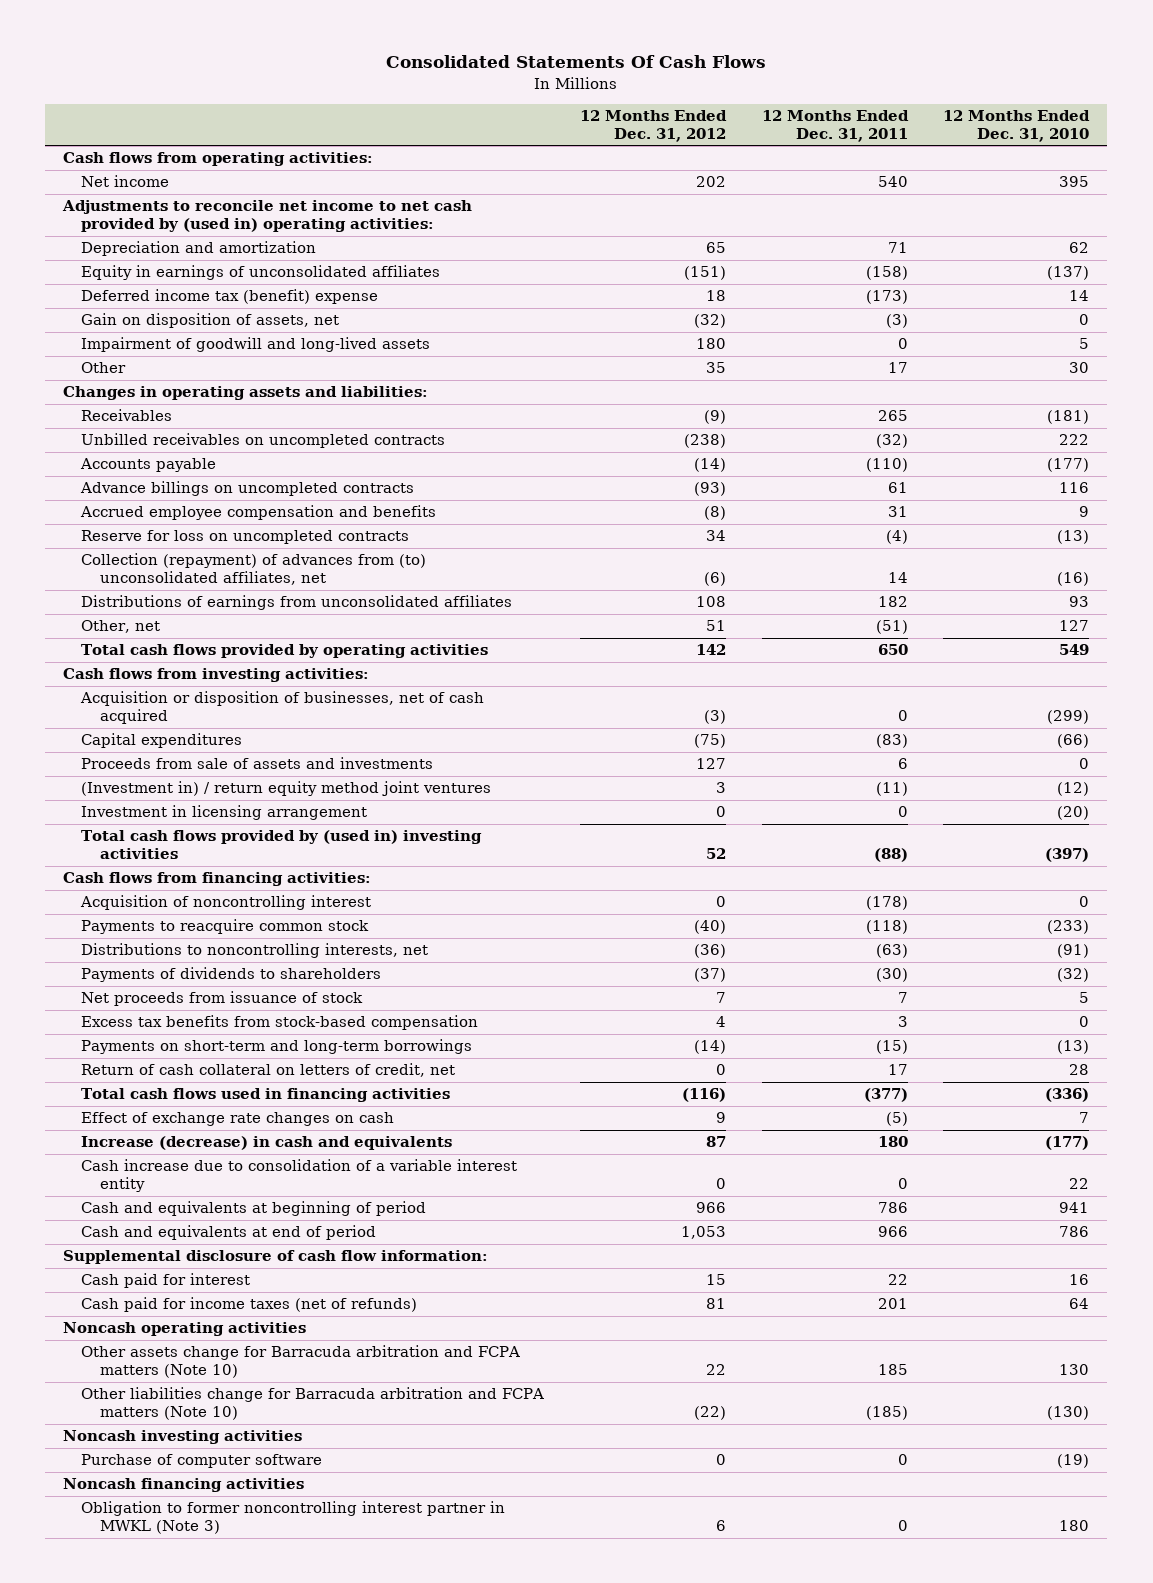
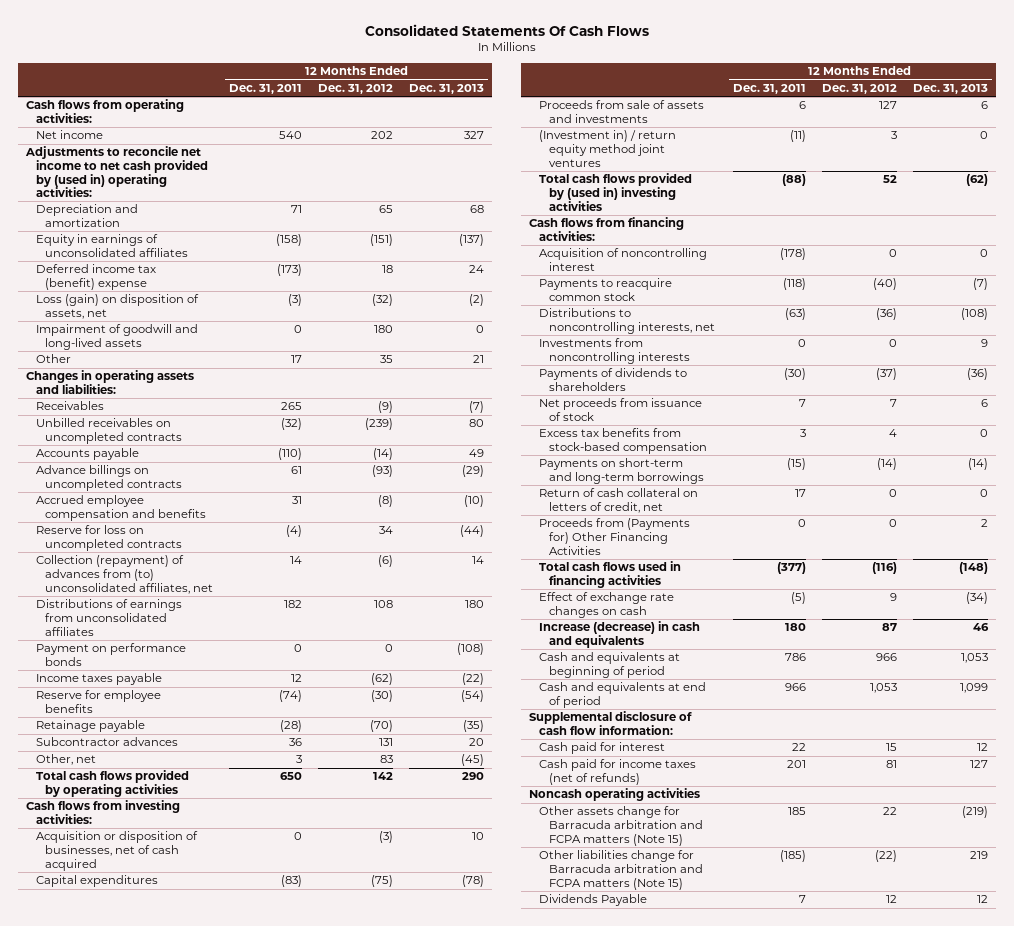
[943,109,1091,142] 12 Months Ended Dec. 31, 2010 -> none
none -> [409,84,485,95] Dec. 31, 2013
[81,313,340,329] Gain on disposition of assets, net -> [35,294,199,319] Loss (gain) on disposition of assets, net
[684,434,727,449] (238) -> [365,418,394,431] (239)
none -> [35,643,186,666] Payment on performance bonds
none -> [35,673,162,686] Income taxes payable
none -> [35,690,161,713] Reserve for employee benefits
none -> [35,720,145,733] Retainage payable
none -> [35,737,178,747] Subcontractor advances
[706,620,727,632] 51 -> [380,755,394,764] 83
[875,620,908,635] (51) -> [296,755,303,764] 3
[81,805,368,821] Investment in licensing arrangement -> none
none -> [539,338,690,364] Investments from noncontrolling interests
none -> [539,518,691,555] Proceeds from (Payments for) Other Financing Activities
[81,1159,518,1193] Cash increase due to consolidation of a variable interest entity -> none
[63,1430,303,1445] Noncash investing activities -> none
[81,1454,323,1469] Purchase of computer software -> none
[63,1478,305,1493] Noncash financing activities -> none
[81,1501,506,1535] Obligation to former noncontrolling interest partner in MWKL (Note 3) -> none
[81,1345,521,1379] Other assets change for Barracuda arbitration and FCPA matters (Note 10) -> [539,806,703,846] Other assets change for Barracuda arbitration and FCPA matters (Note 15)
[81,1387,545,1421] Other liabilities change for Barracuda arbitration and FCPA matters (Note 10) -> [539,850,703,890] Other liabilities change for Barracuda arbitration and FCPA matters (Note 15)
none -> [539,894,648,907] Dividends Payable

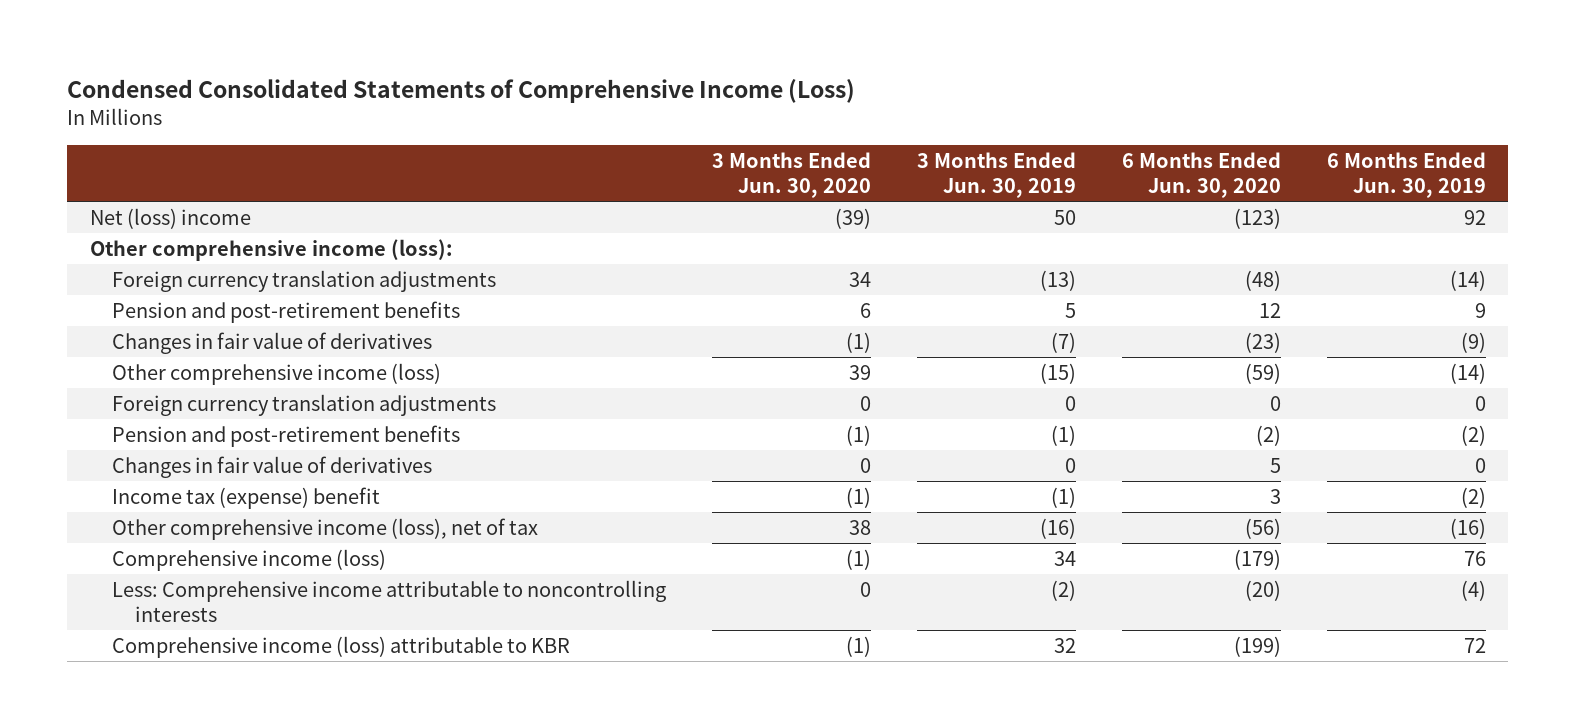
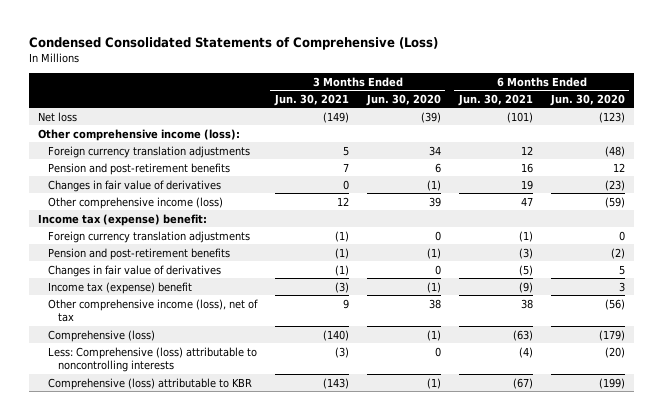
[66,78,855,103] Condensed Consolidated Statements of Comprehensive Income (Loss) -> [29,36,439,50] Condensed Consolidated Statements of Comprehensive (Loss)
[916,151,1076,199] 3 Months Ended Jun. 30, 2019 -> none
[1326,151,1486,199] 6 Months Ended Jun. 30, 2019 -> none
none -> [273,93,349,106] Jun. 30, 2021
none -> [457,93,533,106] Jun. 30, 2021
[89,207,251,229] Net (loss) income -> [38,111,78,122] Net loss
none -> [38,213,208,226] Income tax (expense) benefit:
[112,548,387,571] Comprehensive income (loss) -> [47,329,155,342] Comprehensive (loss)
[112,579,667,623] Less: Comprehensive income attributable to noncontrolling interests -> [47,346,257,373] Less: Comprehensive (loss) attributable to noncontrolling interests
[112,635,571,658] Comprehensive income (loss) attributable to KBR -> [47,377,252,390] Comprehensive (loss) attributable to KBR

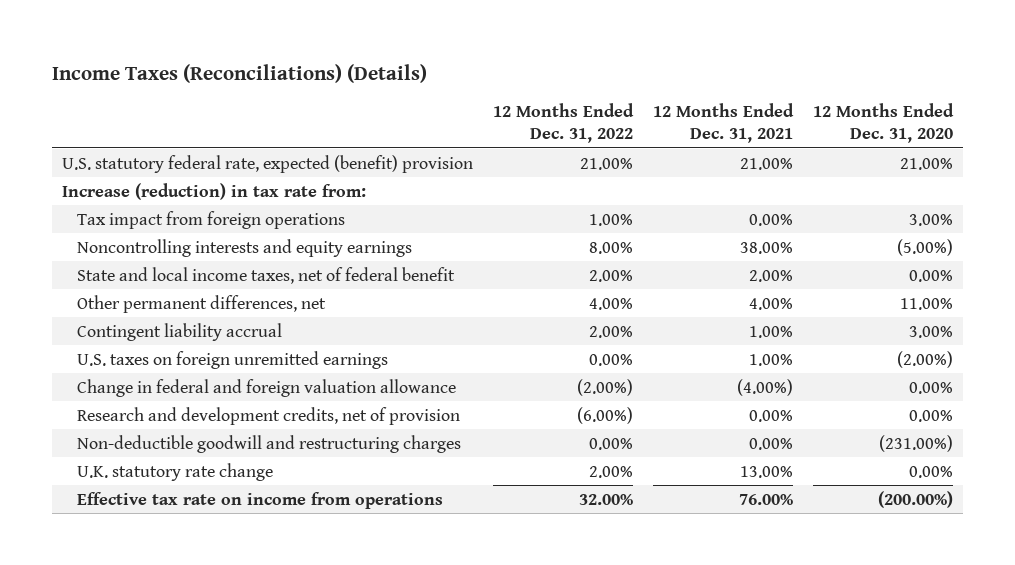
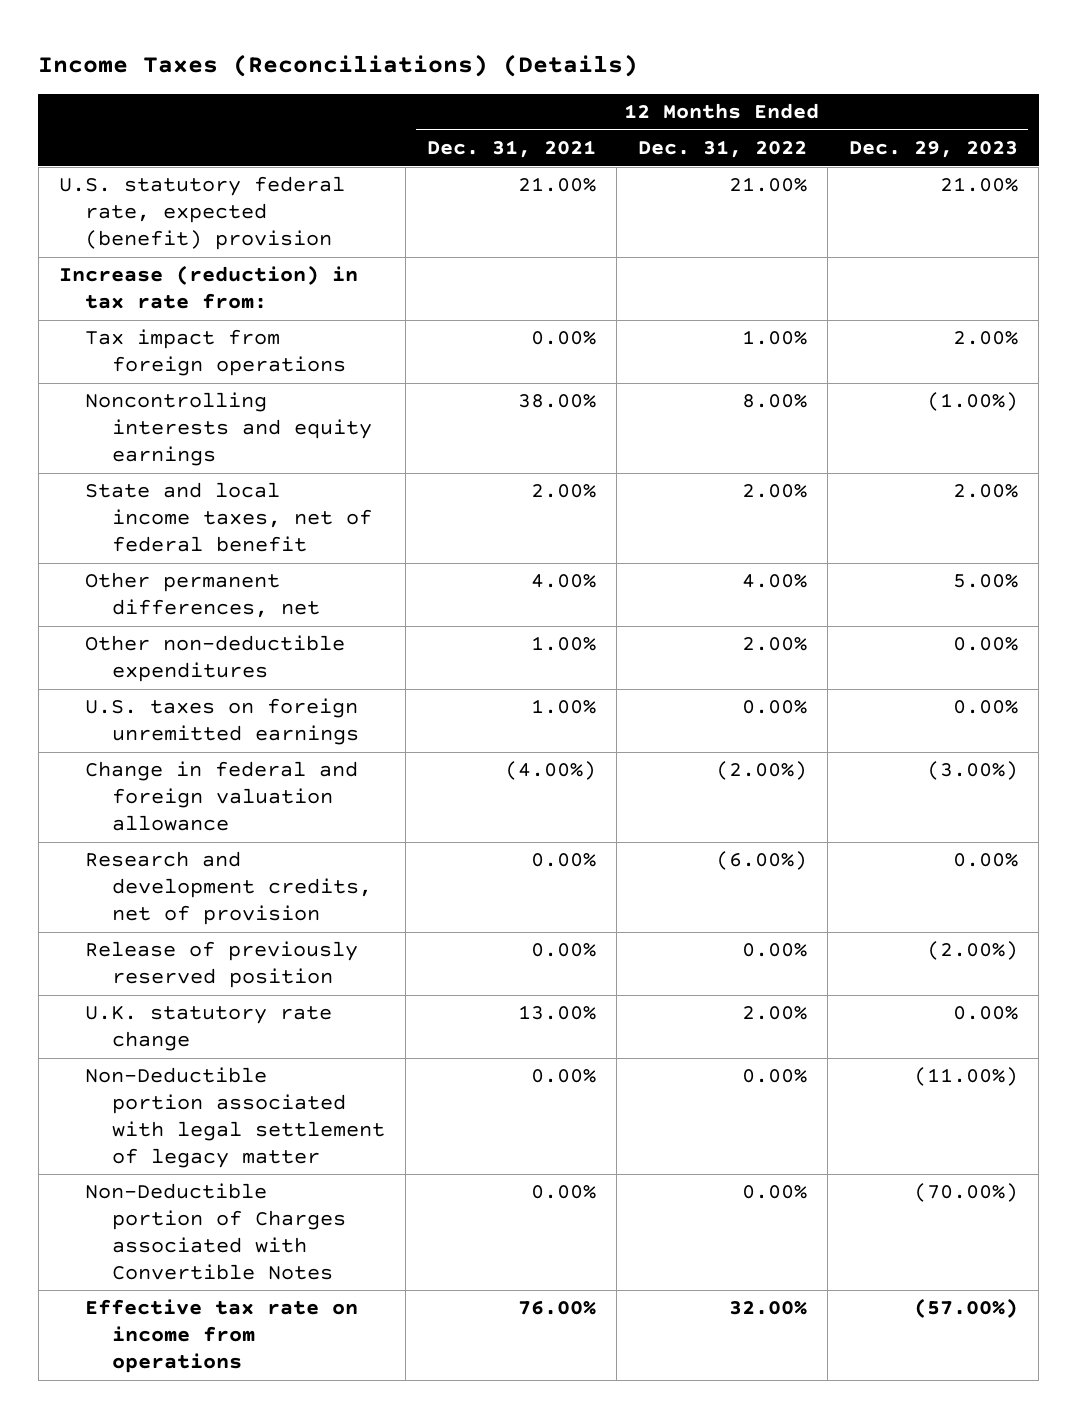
[813,103,955,144] 12 Months Ended Dec. 31, 2020 -> none
none -> [848,141,1018,159] Dec. 29, 2023
[77,322,283,341] Contingent liability accrual -> none
none -> [85,635,346,683] Other non-deductible expenditures
[77,434,462,453] Non-deductible goodwill and restructuring charges -> none
none -> [85,941,359,989] Release of previously reserved position
none -> [85,1067,385,1168] Non-Deductible portion associated with legal settlement of legacy matter
none -> [85,1183,346,1280] Non-Deductible portion of Charges associated with Convertible Notes

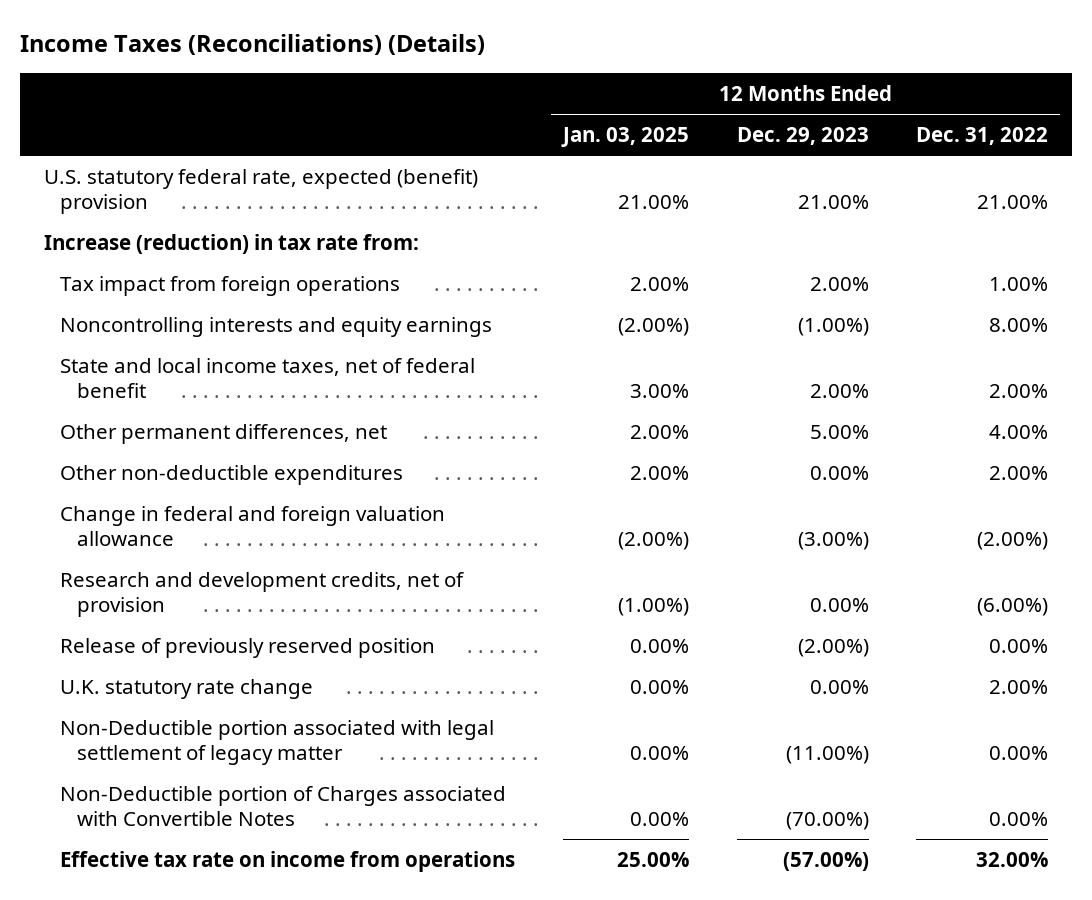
[426,140,596,159] Dec. 31, 2021 -> none
none -> [561,127,690,148] Jan. 03, 2025
[85,698,359,746] U.S. taxes on foreign unremitted earnings -> none

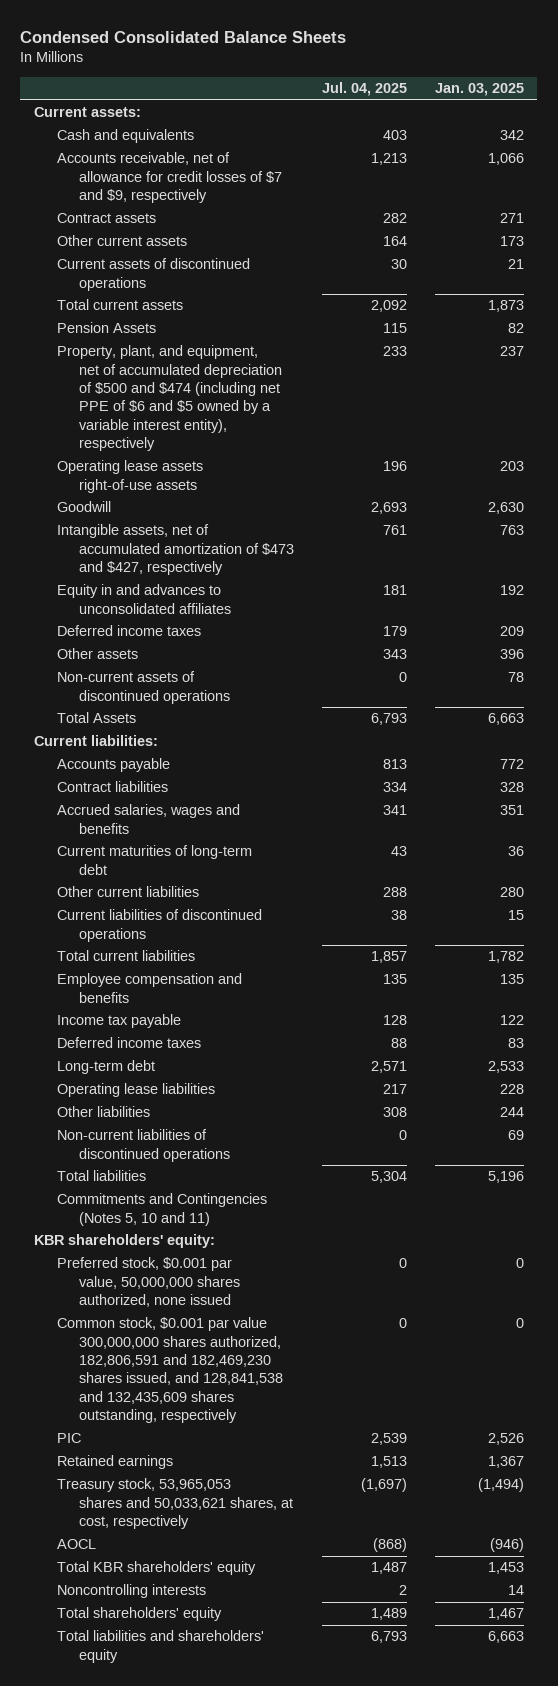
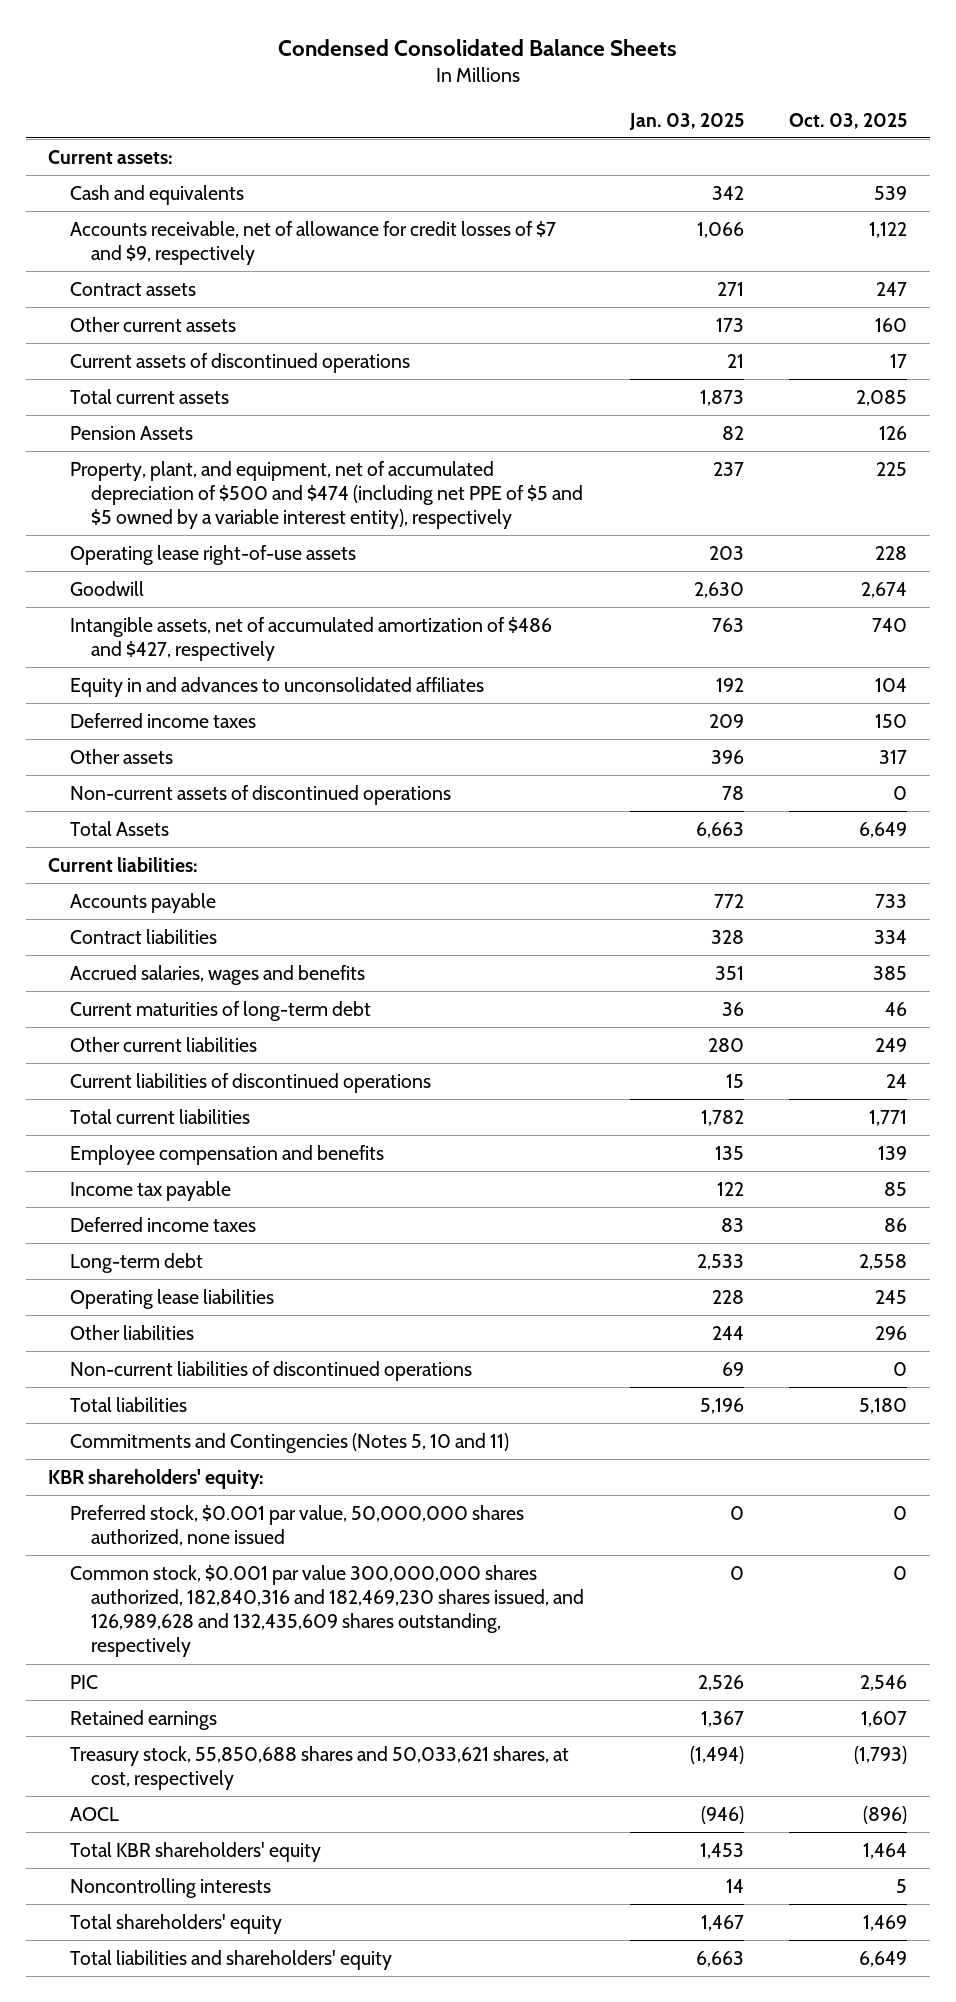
[322,82,408,97] Jul. 04, 2025 -> none
none -> [789,112,908,129] Oct. 03, 2025
[56,345,283,452] Property, plant, and equipment, net of accumulated depreciation of $500 and $474 (including net PPE of $6 and $5 owned by a variable interest entity), respectively -> [69,460,584,530] Property, plant, and equipment, net of accumulated depreciation of $500 and $474 (including net PPE of $5 and $5 owned by a variable interest entity), respectively
[56,460,203,493] Operating lease assets right-of-use assets -> [69,544,356,565] Operating lease right-of-use assets
[56,524,295,576] Intangible assets, net of accumulated amortization of $473 and $427, respectively -> [69,616,552,662] Intangible assets, net of accumulated amortization of $486 and $427, respectively
[56,1317,284,1424] Common stock, $0.001 par value 300,000,000 shares authorized, 182,806,591 and 182,469,230 shares issued, and 128,841,538 and 132,435,609 shares outstanding, respectively -> [69,1564,585,1658] Common stock, $0.001 par value 300,000,000 shares authorized, 182,840,316 and 182,469,230 shares issued, and 126,989,628 and 132,435,609 shares outstanding, respectively
[56,1478,294,1530] Treasury stock, 53,965,053 shares and 50,033,621 shares, at cost, respectively -> [69,1745,569,1791] Treasury stock, 55,850,688 shares and 50,033,621 shares, at cost, respectively

